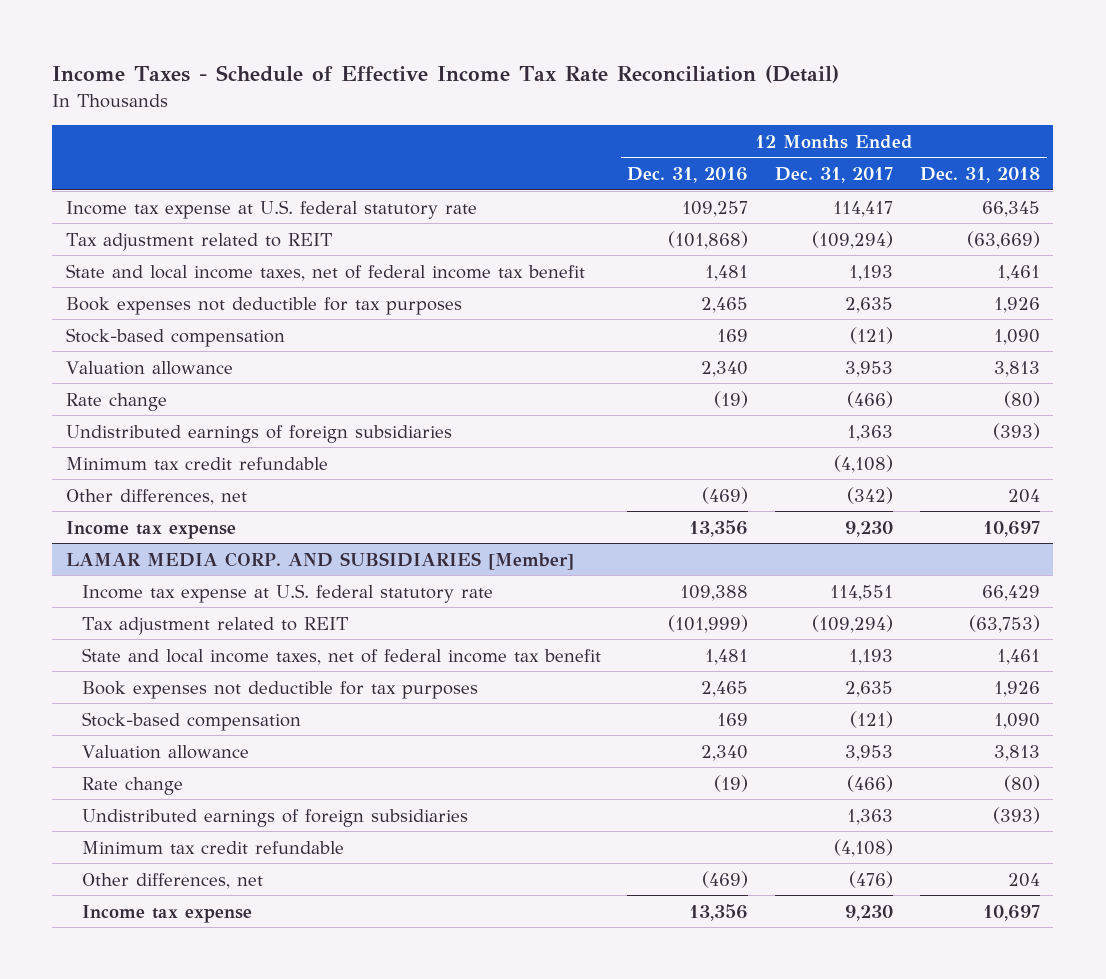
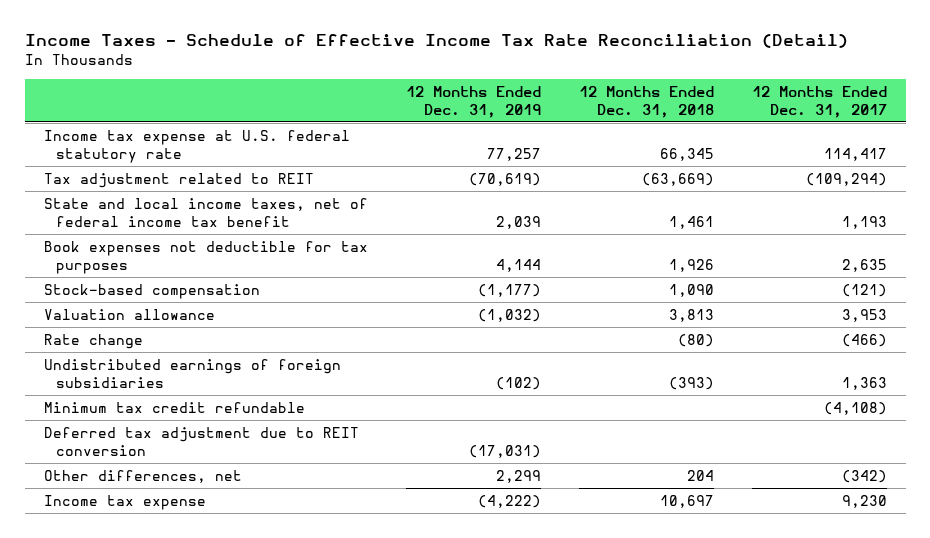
[627,166,749,183] Dec. 31, 2016 -> none
none -> [405,85,541,118] 12 Months Ended Dec. 31, 2019
none -> [43,426,359,456] Deferred tax adjustment due to REIT conversion
[65,551,574,570] LAMAR MEDIA CORP. AND SUBSIDIARIES [Member] -> none
[81,583,493,603] Income tax expense at U.S. federal statutory rate -> none
[81,616,348,635] Tax adjustment related to REIT -> none
[81,647,601,665] State and local income taxes, net of federal income tax benefit -> none
[81,680,478,699] Book expenses not deductible for tax purposes -> none
[81,711,301,731] Stock-based compensation -> none
[81,744,249,759] Valuation allowance -> none
[81,776,183,795] Rate change -> none
[81,808,468,827] Undistributed earnings of foreign subsidiaries -> none
[81,840,344,854] Minimum tax credit refundable -> none
[81,872,263,889] Other differences, net -> none
[81,904,252,923] Income tax expense -> none

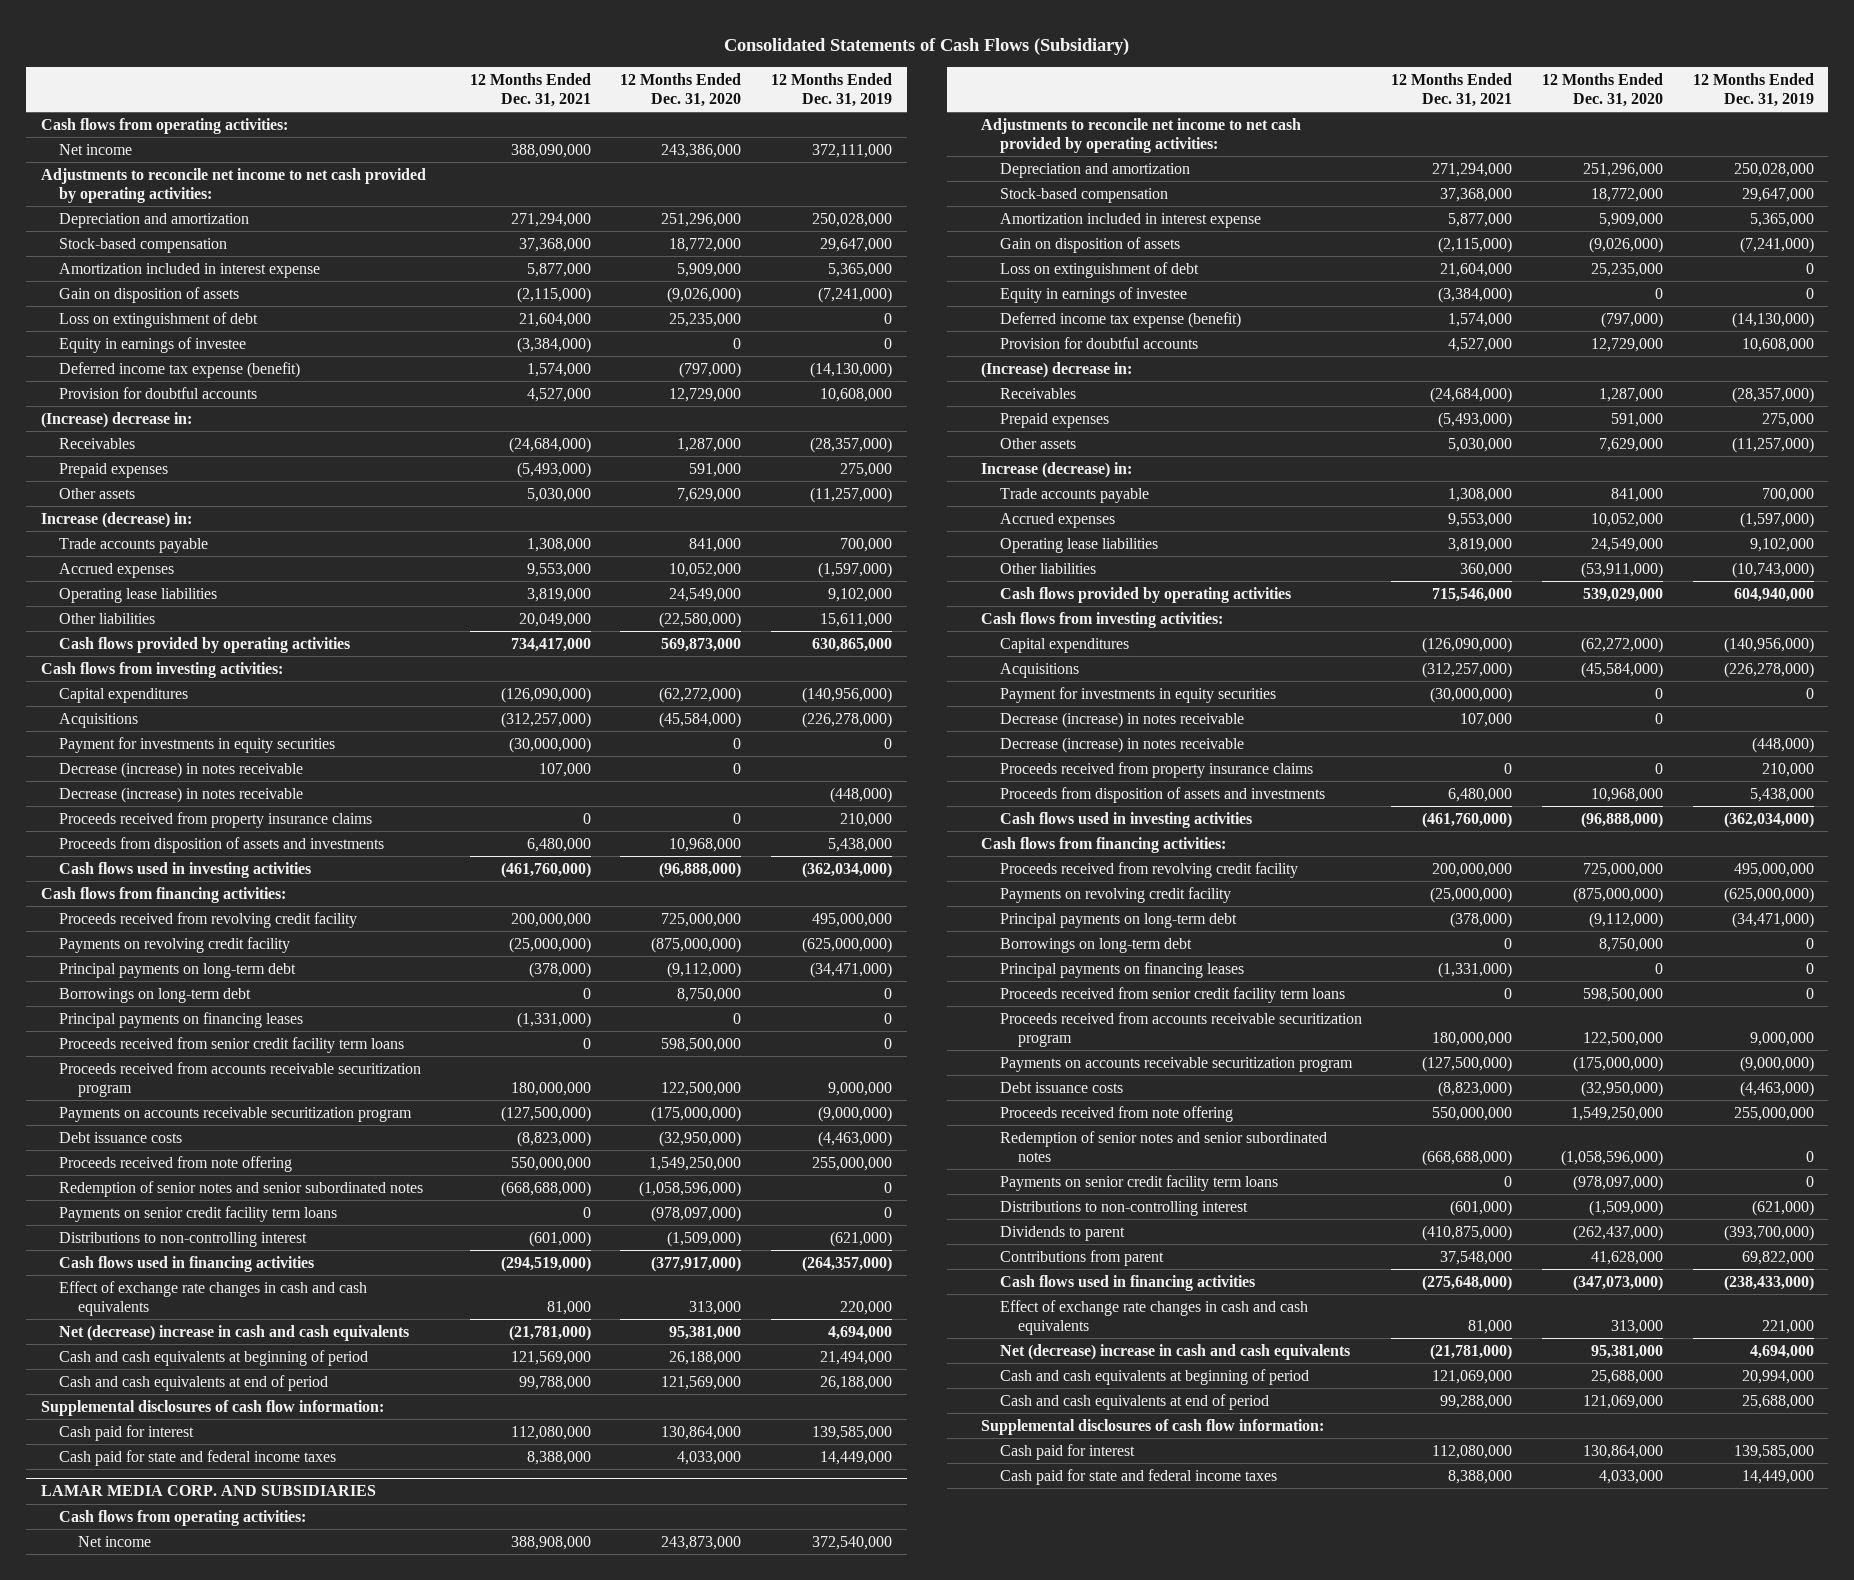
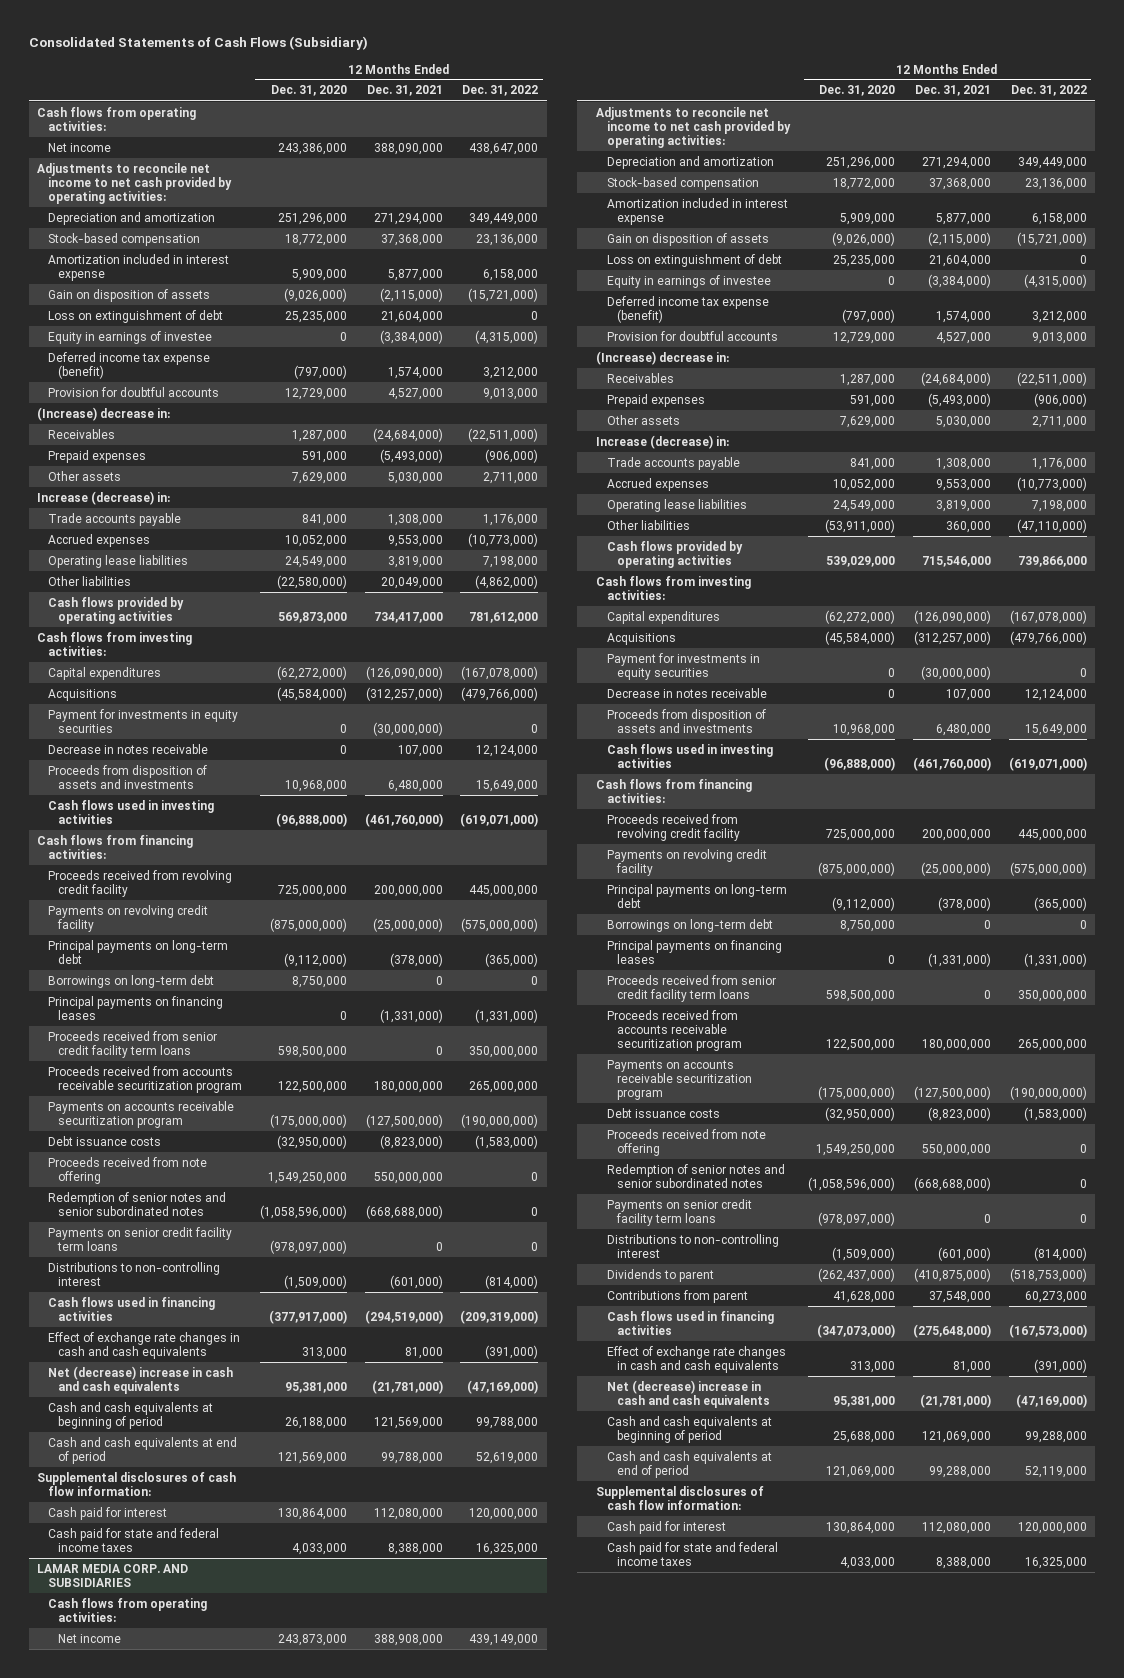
[771,72,893,108] 12 Months Ended Dec. 31, 2019 -> none
none -> [462,85,539,97] Dec. 31, 2022
[59,786,304,803] Decrease (increase) in notes receivable -> none
[59,811,373,828] Proceeds received from property insurance claims -> none
[59,761,304,778] Decrease (increase) in notes receivable -> [47,743,208,754] Decrease in notes receivable
[999,736,1244,753] Decrease (increase) in notes receivable -> none
[999,761,1313,778] Proceeds received from property insurance claims -> none
[999,711,1244,728] Decrease (increase) in notes receivable -> [606,687,767,698] Decrease in notes receivable

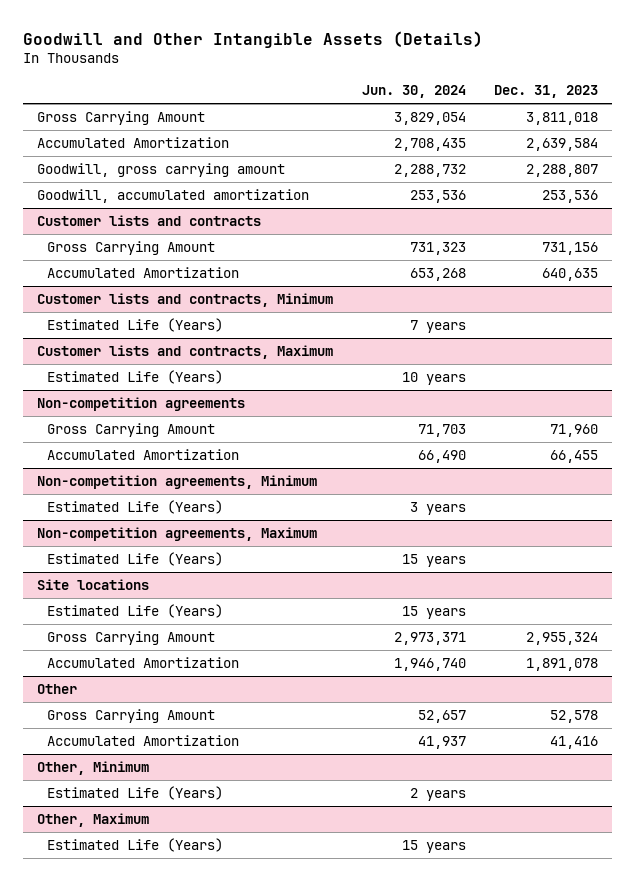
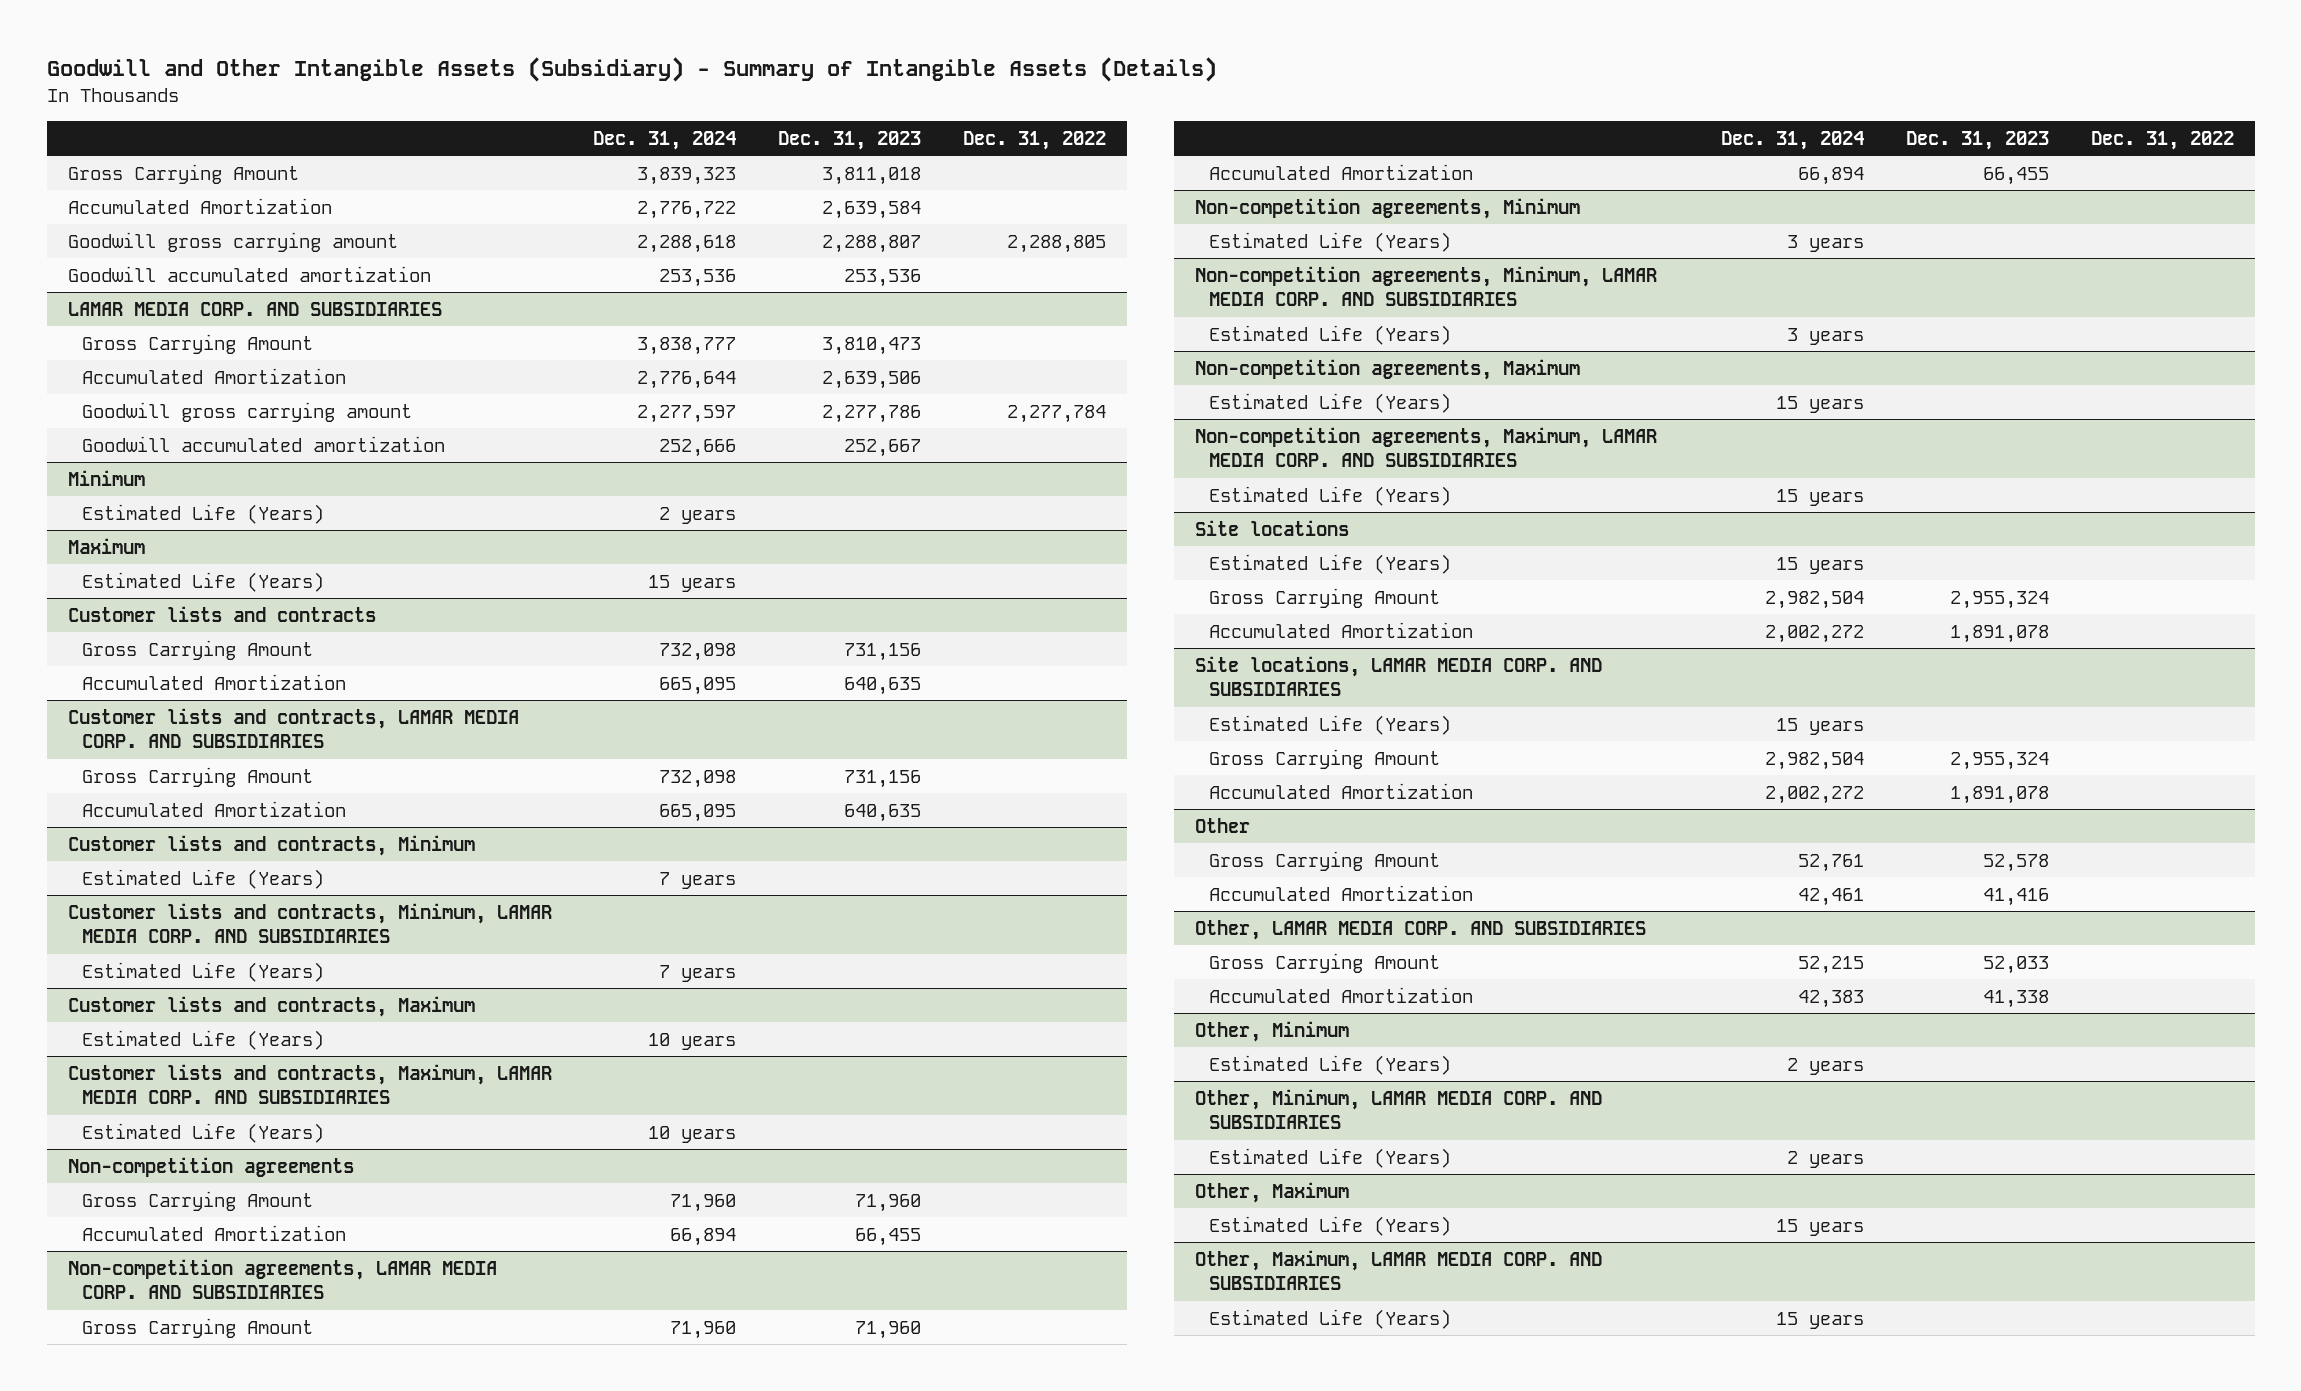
[22,30,483,48] Goodwill and Other Intangible Assets (Details) -> [46,57,1217,83] Goodwill and Other Intangible Assets (Subsidiary) - Summary of Intangible Assets (Details)
[361,85,466,99] Jun. 30, 2024 -> none
none -> [593,130,737,150] Dec. 31, 2024
none -> [962,130,1106,150] Dec. 31, 2022
[37,163,286,178] Goodwill, gross carrying amount -> [67,231,398,252] Goodwill gross carrying amount
[37,189,310,204] Goodwill, accumulated amortization -> [67,265,431,282] Goodwill accumulated amortization
none -> [67,301,442,316] LAMAR MEDIA CORP. AND SUBSIDIARIES
none -> [81,333,313,354] Gross Carrying Amount
none -> [81,367,346,384] Accumulated Amortization
none -> [81,401,412,422] Goodwill gross carrying amount
none -> [81,435,445,452] Goodwill accumulated amortization
none -> [67,469,145,486] Minimum
none -> [81,503,324,524] Estimated Life (Years)
none -> [67,537,145,554] Maximum
none -> [81,571,324,592] Estimated Life (Years)
none -> [67,707,519,749] Customer lists and contracts, LAMAR MEDIA CORP. AND SUBSIDIARIES
none -> [81,766,313,787] Gross Carrying Amount
none -> [81,800,346,817] Accumulated Amortization
none -> [67,902,552,944] Customer lists and contracts, Minimum, LAMAR MEDIA CORP. AND SUBSIDIARIES
none -> [81,961,324,982] Estimated Life (Years)
none -> [67,1063,552,1105] Customer lists and contracts, Maximum, LAMAR MEDIA CORP. AND SUBSIDIARIES
none -> [81,1122,324,1143] Estimated Life (Years)
none -> [67,1258,497,1300] Non-competition agreements, LAMAR MEDIA CORP. AND SUBSIDIARIES
none -> [81,1317,313,1338] Gross Carrying Amount
none -> [1209,163,1474,180] Accumulated Amortization
none -> [1195,265,1658,307] Non-competition agreements, Minimum, LAMAR MEDIA CORP. AND SUBSIDIARIES
none -> [1209,324,1452,345] Estimated Life (Years)
none -> [1195,426,1658,468] Non-competition agreements, Maximum, LAMAR MEDIA CORP. AND SUBSIDIARIES
none -> [1209,485,1452,506] Estimated Life (Years)
none -> [1195,655,1603,697] Site locations, LAMAR MEDIA CORP. AND SUBSIDIARIES
none -> [1209,714,1452,735] Estimated Life (Years)
none -> [1209,748,1441,769] Gross Carrying Amount
none -> [1209,782,1474,799] Accumulated Amortization
none -> [1195,919,1647,940] Other, LAMAR MEDIA CORP. AND SUBSIDIARIES
none -> [1209,952,1441,973] Gross Carrying Amount
none -> [1209,986,1474,1003] Accumulated Amortization
none -> [1195,1088,1603,1130] Other, Minimum, LAMAR MEDIA CORP. AND SUBSIDIARIES
none -> [1209,1147,1452,1168] Estimated Life (Years)
none -> [1195,1249,1603,1291] Other, Maximum, LAMAR MEDIA CORP. AND SUBSIDIARIES
none -> [1209,1308,1452,1329] Estimated Life (Years)

